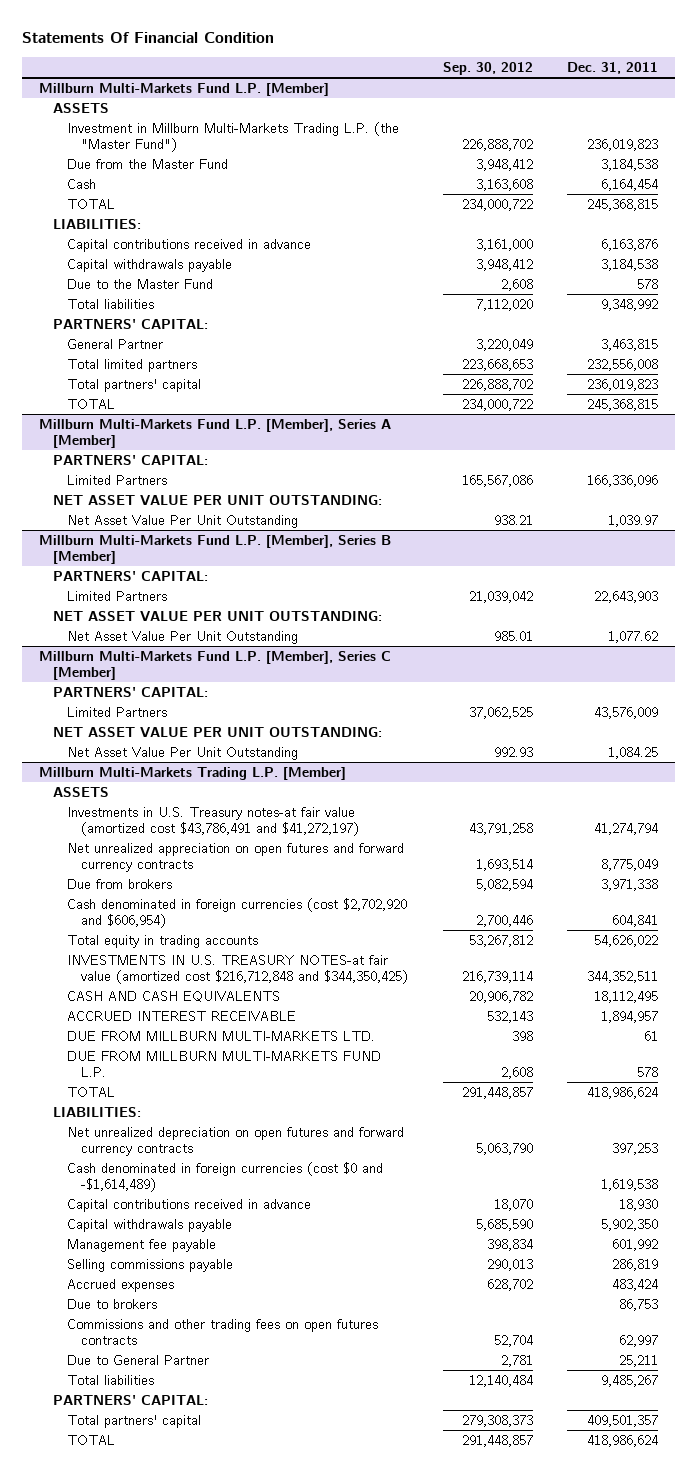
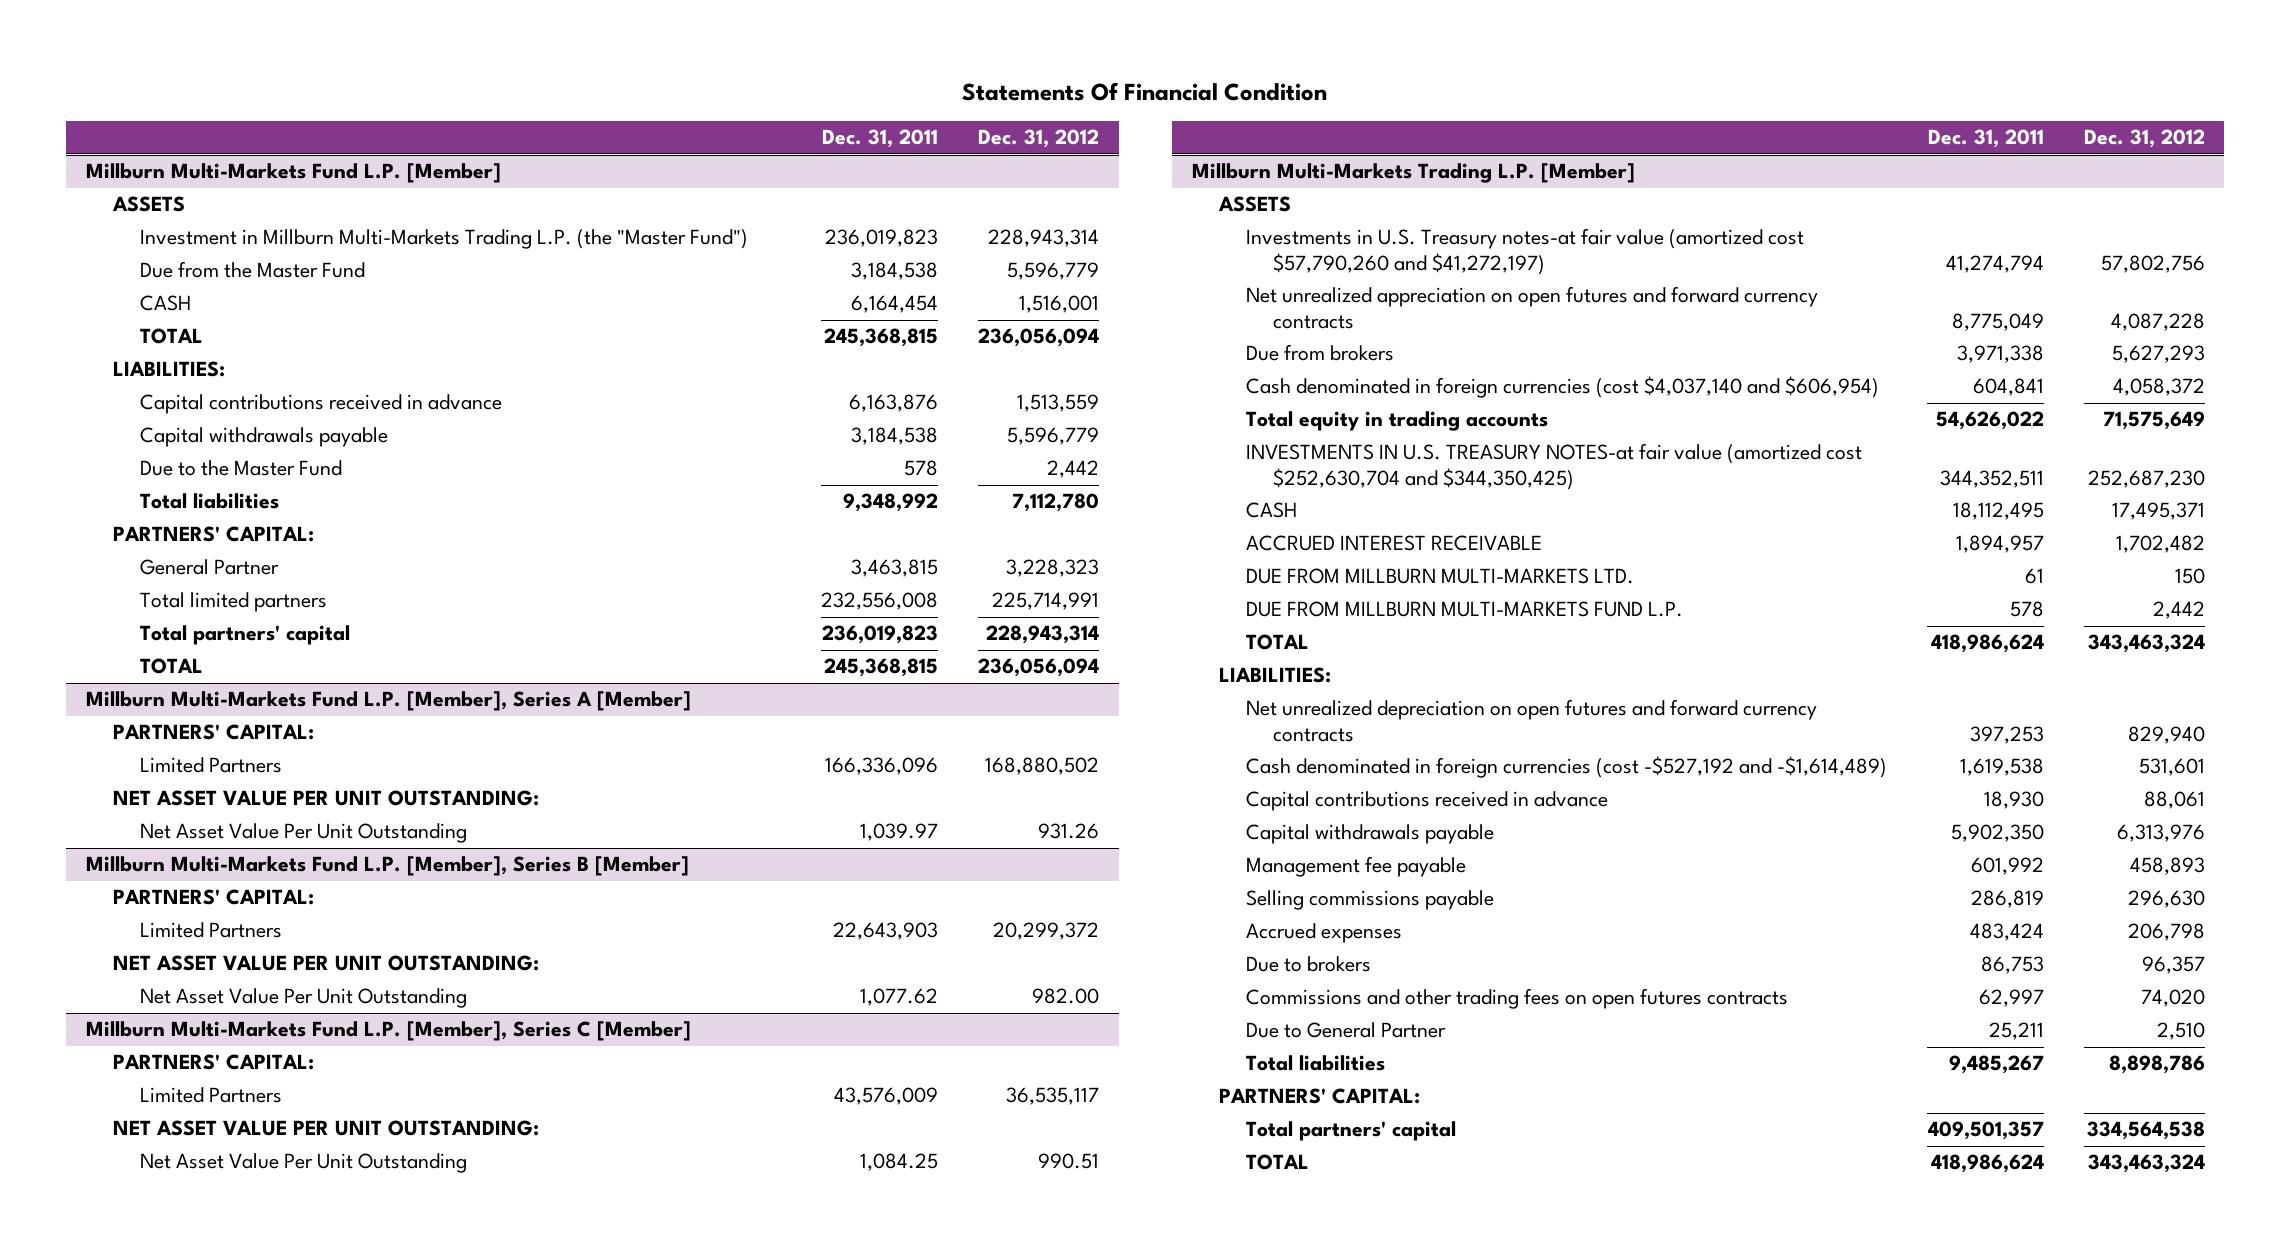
[442,61,533,75] Sep. 30, 2012 -> none
none -> [977,129,1099,149] Dec. 31, 2012
[67,178,97,189] Cash -> [139,295,191,312] CASH
[67,806,360,837] Investments in U.S. Treasury notes-at fair value (amortized cost $43,786,491 and $41,272,197) -> [1245,228,1804,275] Investments in U.S. Treasury notes-at fair value (amortized cost $57,790,260 and $41,272,197)
[67,897,408,929] Cash denominated in foreign currencies (cost $2,702,920 and $606,954) -> [1245,376,1879,399] Cash denominated in foreign currencies (cost $4,037,140 and $606,954)
[67,954,409,985] INVESTMENTS IN U.S. TREASURY NOTES-at fair value (amortized cost $216,712,848 and $344,350,425) -> [1245,443,1862,490] INVESTMENTS IN U.S. TREASURY NOTES-at fair value (amortized cost $252,630,704 and $344,350,425)
[67,990,281,1002] CASH AND CASH EQUIVALENTS -> [1245,502,1297,519] CASH
[67,1161,384,1193] Cash denominated in foreign currencies (cost $0 and -$1,614,489) -> [1245,756,1887,779] Cash denominated in foreign currencies (cost -$527,192 and -$1,614,489)

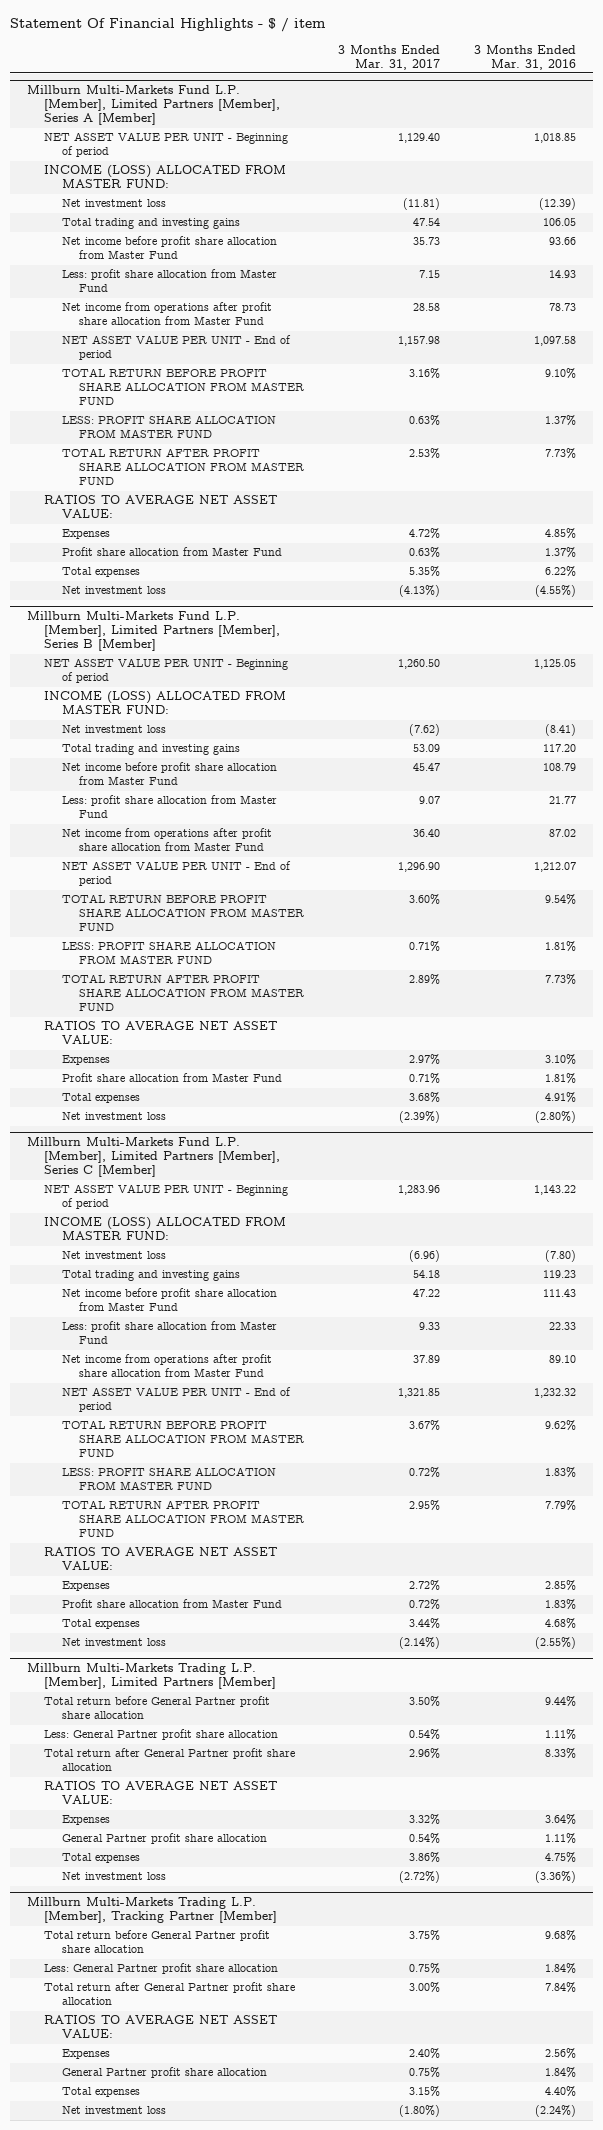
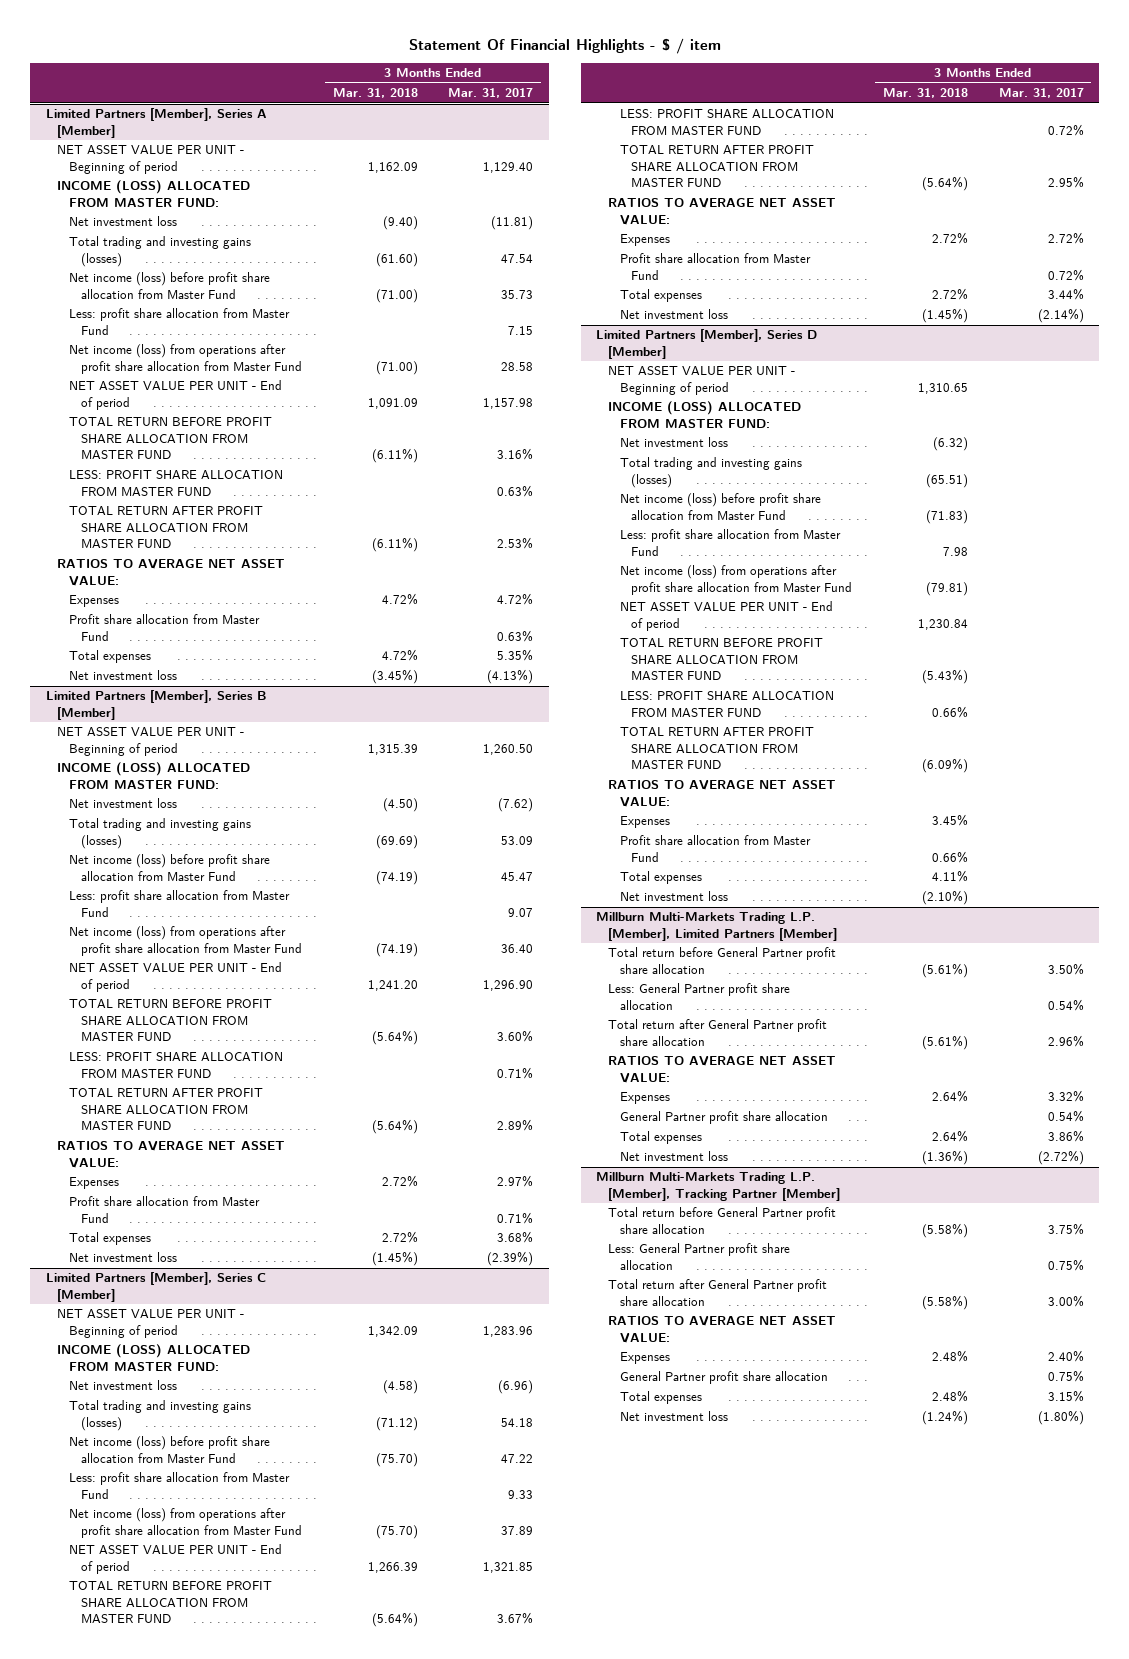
[473,44,576,70] 3 Months Ended Mar. 31, 2016 -> none
none -> [332,88,418,99] Mar. 31, 2018
[27,85,281,126] Millburn Multi-Markets Fund L.P. [Member], Limited Partners [Member], Series A [Member] -> none
none -> [45,108,267,138] Limited Partners [Member], Series A [Member]
[61,218,240,230] Total trading and investing gains -> [69,236,252,267] Total trading and investing gains (losses)
[61,236,277,260] Net income before profit share allocation from Master Fund -> [69,272,271,299] Net income (loss) before profit share allocation from Master Fund
[61,302,272,326] Net income from operations after profit share allocation from Master Fund -> [69,344,302,374] Net income (loss) from operations after profit share allocation from Master Fund
[27,611,281,652] Millburn Multi-Markets Fund L.P. [Member], Limited Partners [Member], Series B [Member] -> none
none -> [45,690,267,720] Limited Partners [Member], Series B [Member]
[61,744,240,756] Total trading and investing gains -> [69,818,252,849] Total trading and investing gains (losses)
[61,762,277,786] Net income before profit share allocation from Master Fund -> [69,854,271,881] Net income (loss) before profit share allocation from Master Fund
[61,828,272,852] Net income from operations after profit share allocation from Master Fund -> [69,926,302,956] Net income (loss) from operations after profit share allocation from Master Fund
[27,1137,281,1178] Millburn Multi-Markets Fund L.P. [Member], Limited Partners [Member], Series C [Member] -> none
none -> [45,1272,266,1302] Limited Partners [Member], Series C [Member]
[61,1270,240,1282] Total trading and investing gains -> [69,1400,252,1431] Total trading and investing gains (losses)
[61,1288,277,1312] Net income before profit share allocation from Master Fund -> [69,1436,271,1463] Net income (loss) before profit share allocation from Master Fund
[61,1354,272,1378] Net income from operations after profit share allocation from Master Fund -> [69,1508,302,1538] Net income (loss) from operations after profit share allocation from Master Fund
none -> [596,329,818,359] Limited Partners [Member], Series D [Member]
none -> [607,366,795,395] NET ASSET VALUE PER UNIT - Beginning of period
none -> [607,401,801,428] INCOME (LOSS) ALLOCATED FROM MASTER FUND:
none -> [619,437,728,448] Net investment loss
none -> [619,457,802,488] Total trading and investing gains (losses)
none -> [619,493,821,520] Net income (loss) before profit share allocation from Master Fund
none -> [619,529,841,556] Less: profit share allocation from Master Fund
none -> [619,565,853,595] Net income (loss) from operations after profit share allocation from Master Fund
none -> [619,601,833,631] NET ASSET VALUE PER UNIT - End of period
none -> [619,638,823,681] TOTAL RETURN BEFORE PROFIT SHARE ALLOCATION FROM MASTER FUND
none -> [619,691,834,717] LESS: PROFIT SHARE ALLOCATION FROM MASTER FUND
none -> [619,727,814,770] TOTAL RETURN AFTER PROFIT SHARE ALLOCATION FROM MASTER FUND
none -> [607,780,836,807] RATIOS TO AVERAGE NET ASSET VALUE:
none -> [619,816,670,829] Expenses
none -> [619,835,811,862] Profit share allocation from Master Fund
none -> [619,871,702,885] Total expenses
none -> [619,891,728,902] Net investment loss

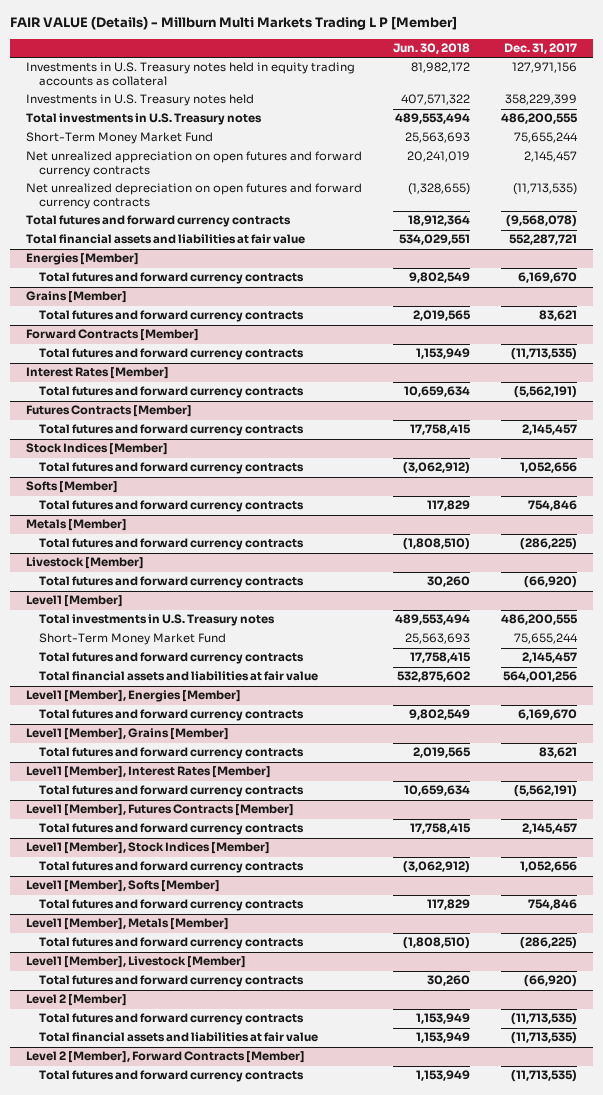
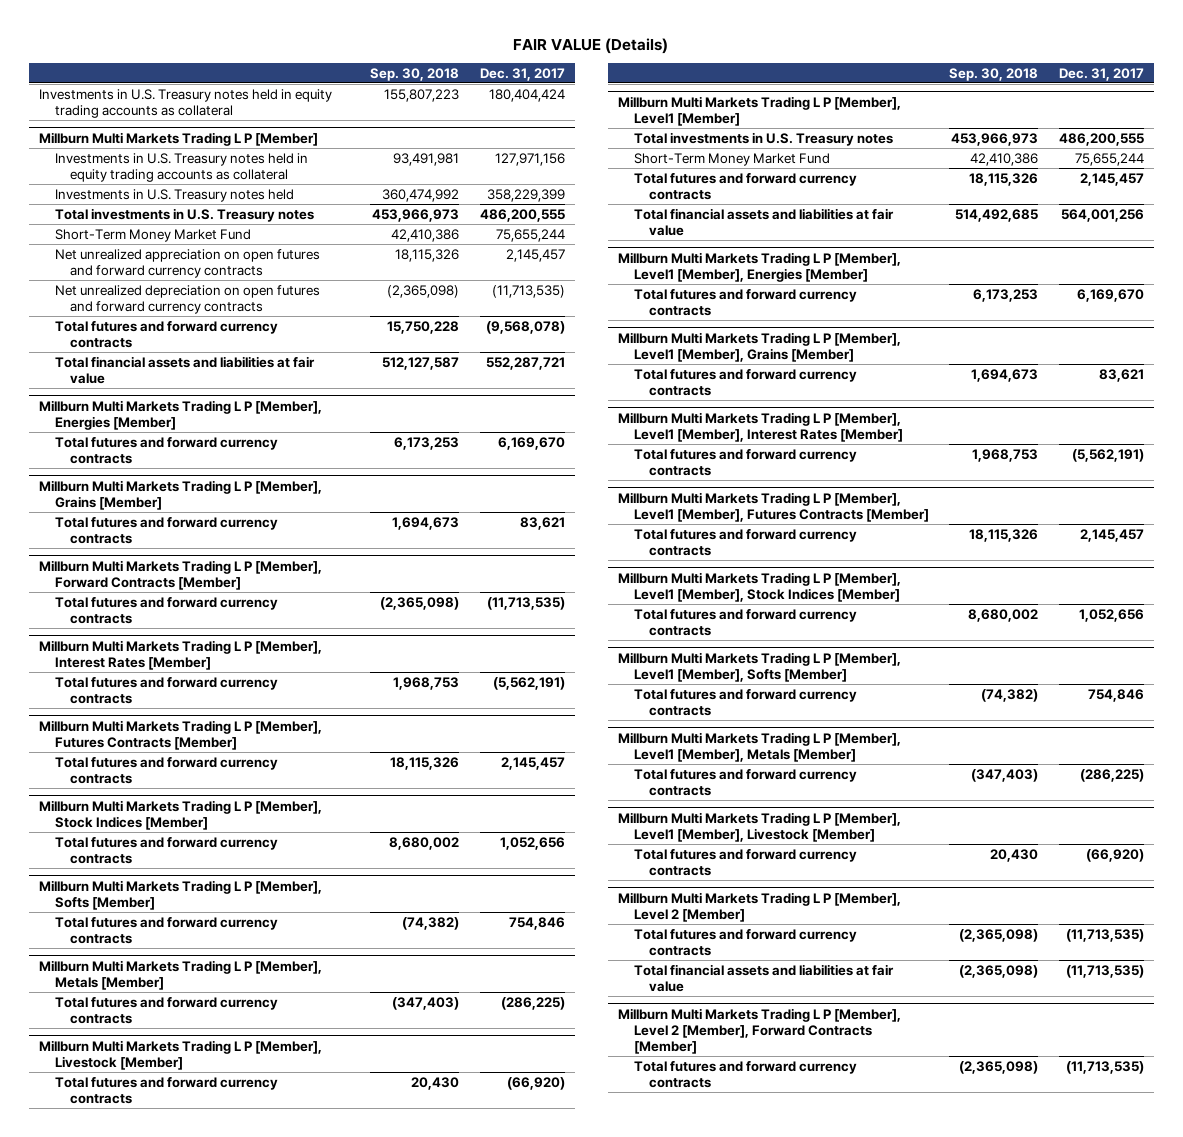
[9,16,457,31] FAIR VALUE (Details) - Millburn Multi Markets Trading L P [Member] -> [513,37,669,54] FAIR VALUE (Details)
[392,43,470,55] Jun. 30, 2018 -> none
none -> [370,67,460,81] Sep. 30, 2018
none -> [39,88,333,118] Investments in U.S. Treasury notes held in equity trading accounts as collateral
none -> [39,131,319,146] Millburn Multi Markets Trading L P [Member]
[25,253,139,266] Energies [Member] -> none
none -> [39,399,323,430] Millburn Multi Markets Trading L P [Member], Energies [Member]
[25,291,127,304] Grains [Member] -> none
none -> [39,479,323,510] Millburn Multi Markets Trading L P [Member], Grains [Member]
[25,329,199,342] Forward Contracts [Member] -> none
none -> [39,559,323,590] Millburn Multi Markets Trading L P [Member], Forward Contracts [Member]
[25,367,169,380] Interest Rates [Member] -> none
none -> [39,639,323,670] Millburn Multi Markets Trading L P [Member], Interest Rates [Member]
[25,405,192,418] Futures Contracts [Member] -> none
none -> [39,719,323,750] Millburn Multi Markets Trading L P [Member], Futures Contracts [Member]
[25,443,168,456] Stock Indices [Member] -> none
none -> [39,799,323,830] Millburn Multi Markets Trading L P [Member], Stock Indices [Member]
[25,481,118,494] Softs [Member] -> none
none -> [39,879,323,910] Millburn Multi Markets Trading L P [Member], Softs [Member]
[25,519,127,532] Metals [Member] -> none
none -> [39,959,323,990] Millburn Multi Markets Trading L P [Member], Metals [Member]
[25,557,144,570] Livestock [Member] -> none
none -> [39,1039,323,1070] Millburn Multi Markets Trading L P [Member], Livestock [Member]
[25,595,123,608] Level1 [Member] -> none
none -> [618,95,902,126] Millburn Multi Markets Trading L P [Member], Level1 [Member]
[25,690,241,703] Level1 [Member], Energies [Member] -> none
none -> [618,251,902,282] Millburn Multi Markets Trading L P [Member], Level1 [Member], Energies [Member]
[25,728,229,741] Level1 [Member], Grains [Member] -> none
none -> [618,331,902,362] Millburn Multi Markets Trading L P [Member], Level1 [Member], Grains [Member]
[25,766,271,779] Level1 [Member], Interest Rates [Member] -> none
none -> [618,411,903,442] Millburn Multi Markets Trading L P [Member], Level1 [Member], Interest Rates [Member]
[25,804,294,817] Level1 [Member], Futures Contracts [Member] -> none
none -> [618,491,929,522] Millburn Multi Markets Trading L P [Member], Level1 [Member], Futures Contracts [Member]
[25,842,270,855] Level1 [Member], Stock Indices [Member] -> none
none -> [618,571,902,602] Millburn Multi Markets Trading L P [Member], Level1 [Member], Stock Indices [Member]
[25,880,220,893] Level1 [Member], Softs [Member] -> none
none -> [618,651,902,682] Millburn Multi Markets Trading L P [Member], Level1 [Member], Softs [Member]
[25,918,229,931] Level1 [Member], Metals [Member] -> none
none -> [618,731,902,762] Millburn Multi Markets Trading L P [Member], Level1 [Member], Metals [Member]
[25,956,246,969] Level1 [Member], Livestock [Member] -> none
none -> [618,811,902,842] Millburn Multi Markets Trading L P [Member], Level1 [Member], Livestock [Member]
[25,994,127,1007] Level 2 [Member] -> none
none -> [618,891,902,922] Millburn Multi Markets Trading L P [Member], Level 2 [Member]
[25,1051,305,1064] Level 2 [Member], Forward Contracts [Member] -> none
none -> [618,1007,902,1054] Millburn Multi Markets Trading L P [Member], Level 2 [Member], Forward Contracts [Member]

